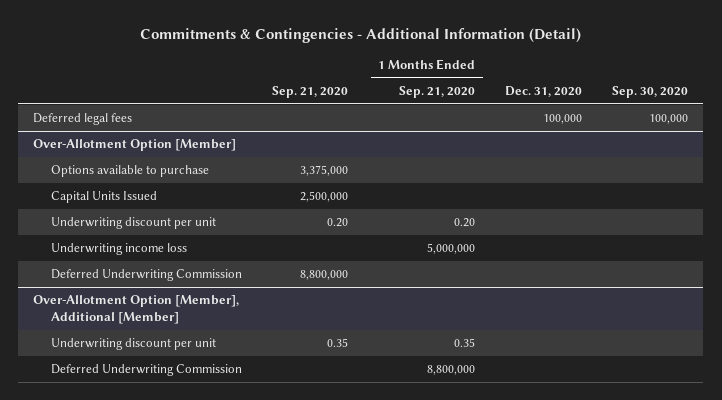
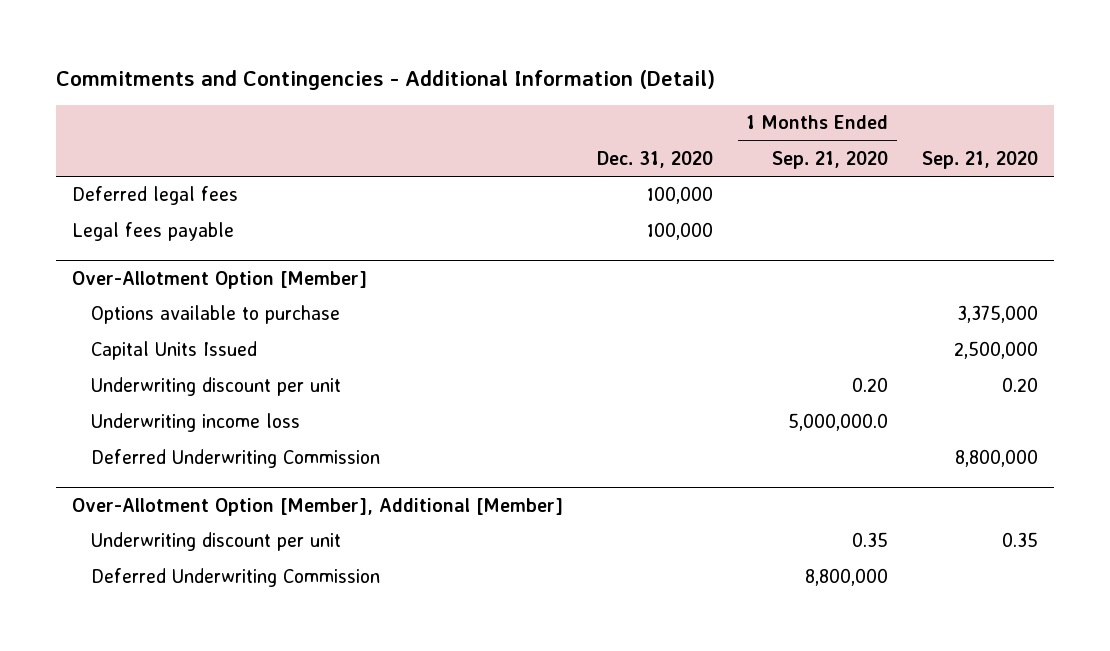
[139,27,581,43] Commitments & Contingencies - Additional Information (Detail) -> [55,69,715,90] Commitments and Contingencies - Additional Information (Detail)
[612,85,689,98] Sep. 30, 2020 -> none
none -> [72,222,235,242] Legal fees payable
[427,243,476,255] 5,000,000 -> [788,413,889,432] 5,000,000.0

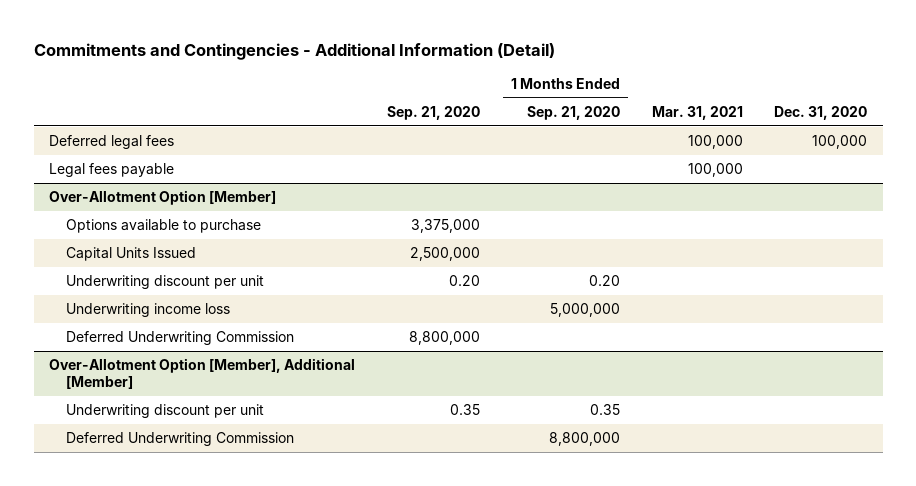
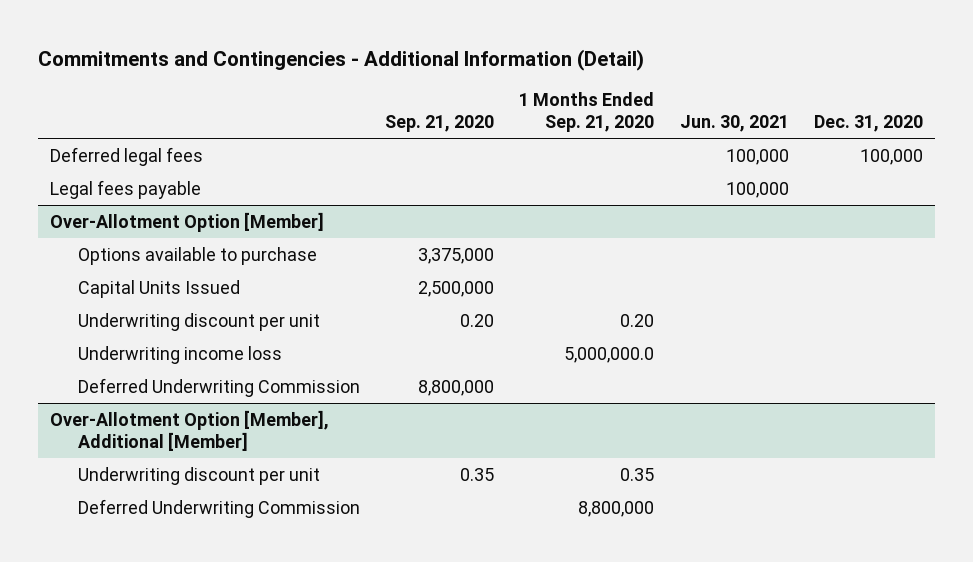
[651,106,743,121] Mar. 31, 2021 -> none
none -> [679,115,789,133] Jun. 30, 2021
[550,303,621,318] 5,000,000 -> [564,346,655,363] 5,000,000.0

